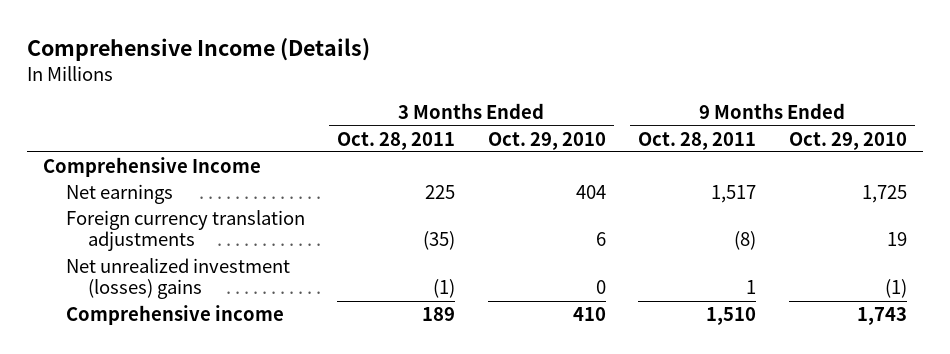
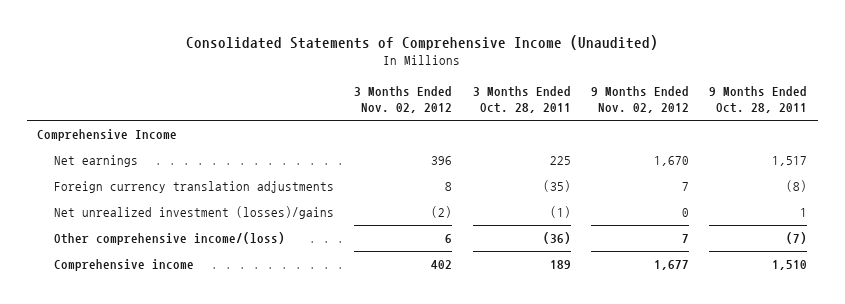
[26,37,370,61] Comprehensive Income (Details) -> [186,35,659,51] Consolidated Statements of Comprehensive Income (Unaudited)
[487,131,606,150] Oct. 29, 2010 -> none
[788,131,907,150] Oct. 29, 2010 -> none
none -> [354,85,453,114] 3 Months Ended Nov. 02, 2012
none -> [591,85,690,114] 9 Months Ended Nov. 02, 2012
[65,257,290,300] Net unrealized investment (losses) gains -> [54,206,335,220] Net unrealized investment (losses)/gains
none -> [54,232,286,246] Other comprehensive income/(loss)

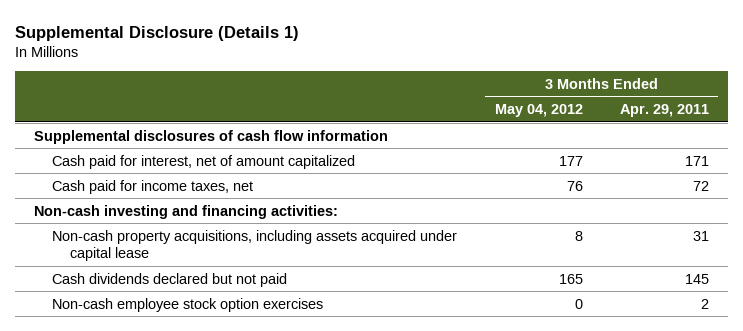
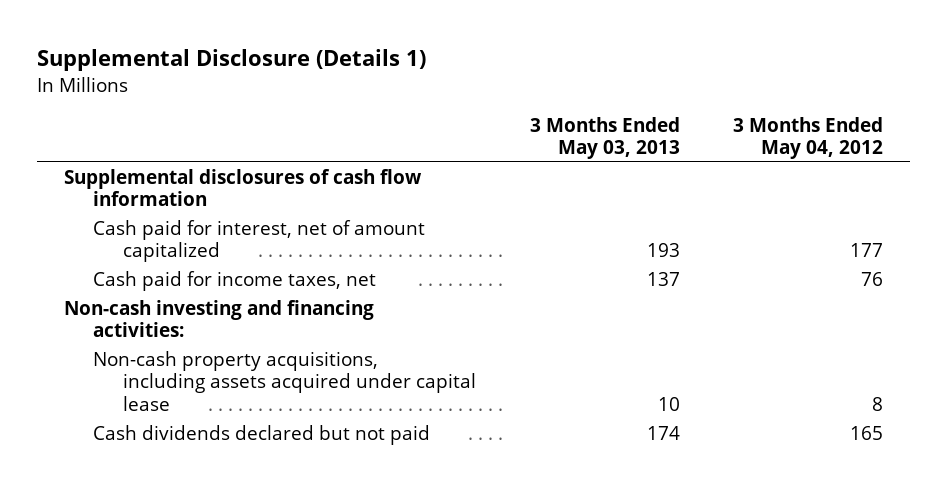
[619,104,709,118] Apr. 29, 2011 -> none
none -> [529,116,680,159] 3 Months Ended May 03, 2013
[52,297,324,312] Non-cash employee stock option exercises -> none

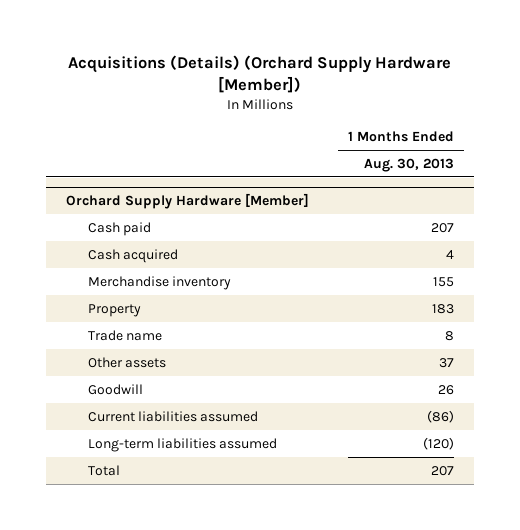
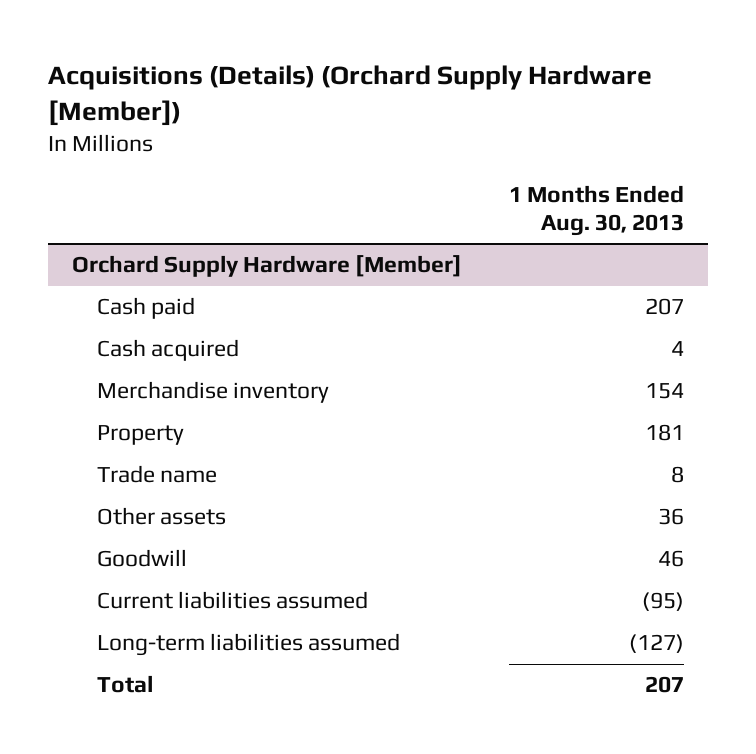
[433,276,455,287] 155 -> [645,383,685,400] 154
[432,303,455,314] 183 -> [645,424,685,442] 181
[439,357,455,368] 37 -> [658,508,685,526] 36
[438,384,455,395] 26 -> [658,550,685,568] 46
[427,409,455,423] (86) -> [642,592,685,612] (95)
[423,436,455,450] (120) -> [629,634,685,654] (127)

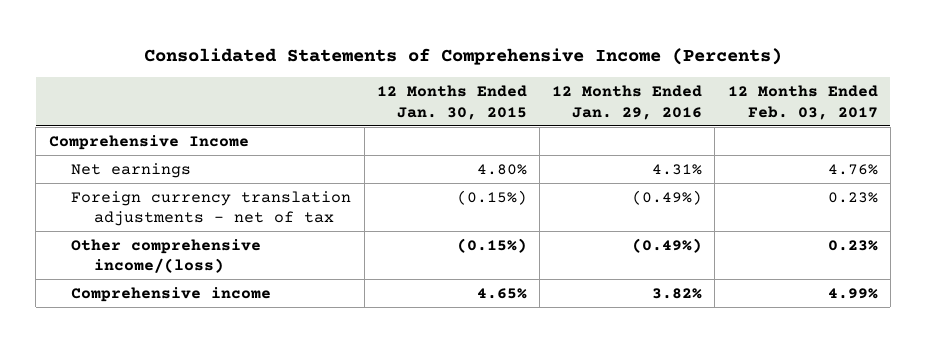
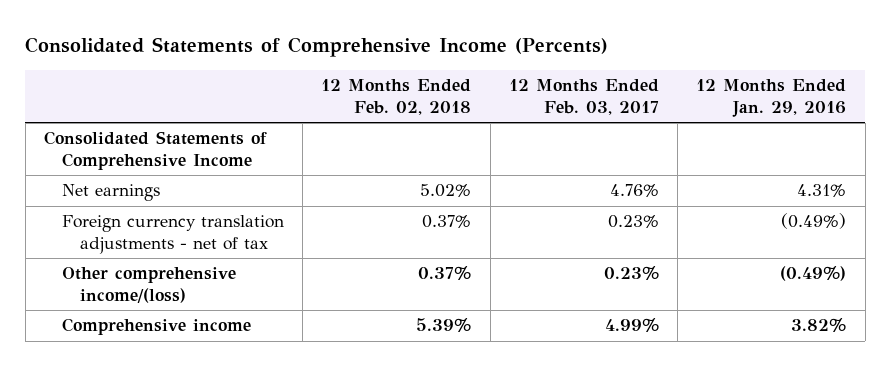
[376,85,527,120] 12 Months Ended Jan. 30, 2015 -> none
none -> [321,79,472,115] 12 Months Ended Feb. 02, 2018
[48,134,249,150] Comprehensive Income -> [43,131,267,171] Consolidated Statements of Comprehensive Income

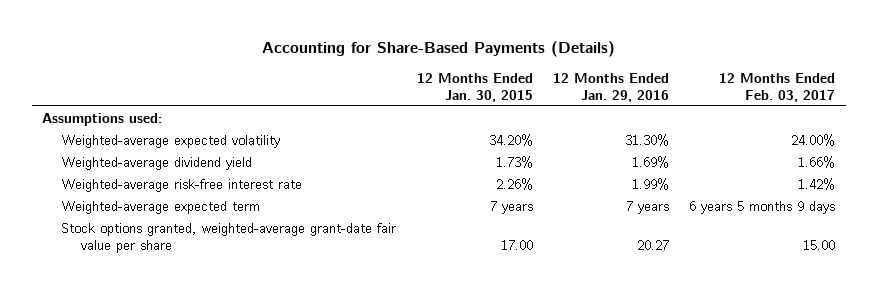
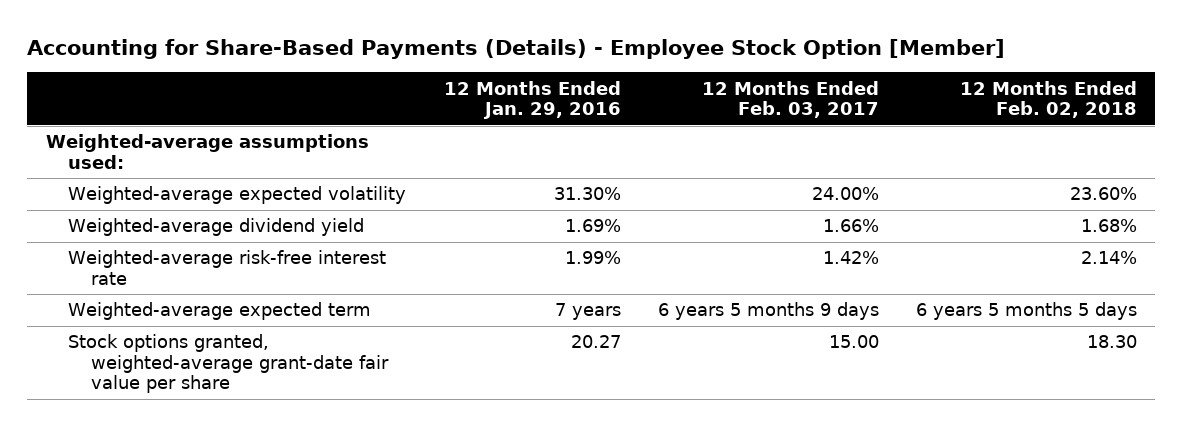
[261,41,615,58] Accounting for Share-Based Payments (Details) -> [27,38,1006,59] Accounting for Share-Based Payments (Details) - Employee Stock Option [Member]
[416,72,533,102] 12 Months Ended Jan. 30, 2015 -> none
none -> [959,80,1137,119] 12 Months Ended Feb. 02, 2018
[41,112,162,126] Assumptions used: -> [45,134,369,169] Weighted-average assumptions used:

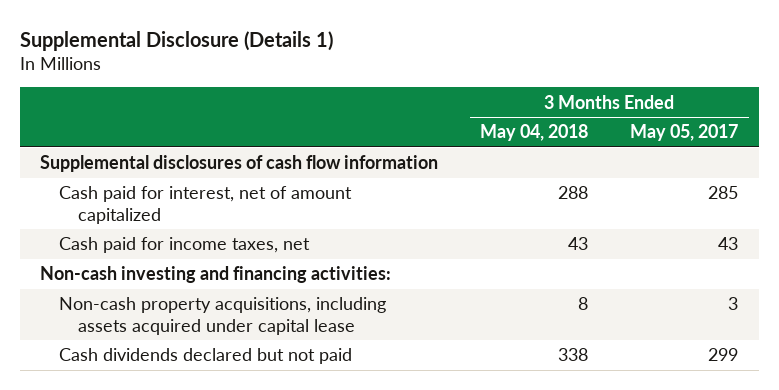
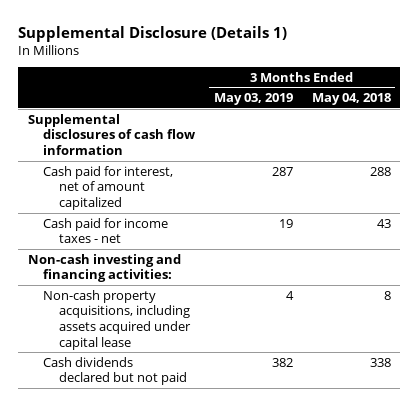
[630,124,739,142] May 05, 2017 -> none
none -> [213,93,293,106] May 03, 2019
[59,237,311,254] Cash paid for income taxes, net -> [43,217,169,244] Cash paid for income taxes - net

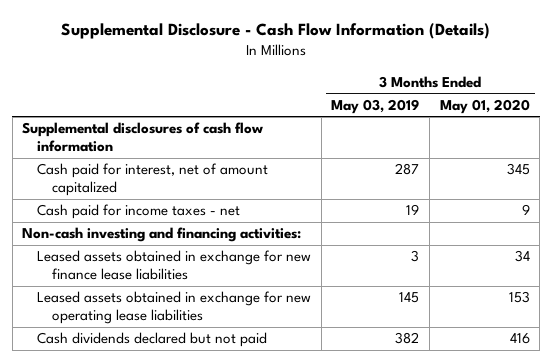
[18,25,288,42] Supplemental Disclosure (Details 1) -> [60,23,490,40] Supplemental Disclosure - Cash Flow Information (Details)
[311,93,391,106] May 04, 2018 -> none
none -> [439,98,530,114] May 01, 2020
[43,289,191,350] Non-cash property acquisitions, including assets acquired under capital lease -> none
none -> [36,250,311,281] Leased assets obtained in exchange for new finance lease liabilities
none -> [36,291,311,325] Leased assets obtained in exchange for new operating lease liabilities

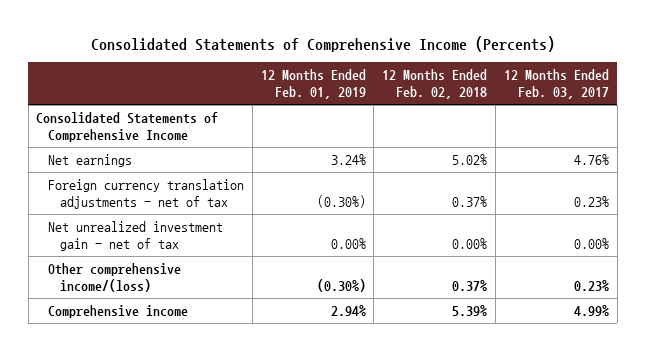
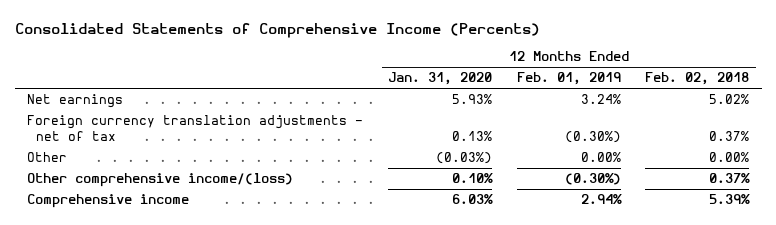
[503,68,609,99] 12 Months Ended Feb. 03, 2017 -> none
none -> [387,72,492,86] Jan. 31, 2020
[36,111,219,142] Consolidated Statements of Comprehensive Income -> none
[47,220,223,251] Net unrealized investment gain - net of tax -> none
none -> [26,152,67,163] Other

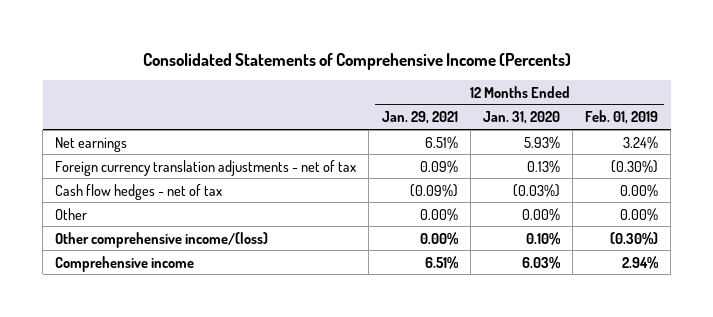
[645,72,750,86] Feb. 02, 2018 -> none
none -> [381,111,458,125] Jan. 29, 2021
none -> [55,183,223,200] Cash flow hedges - net of tax
[435,152,492,165] (0.03%) -> [521,207,560,221] 0.00%

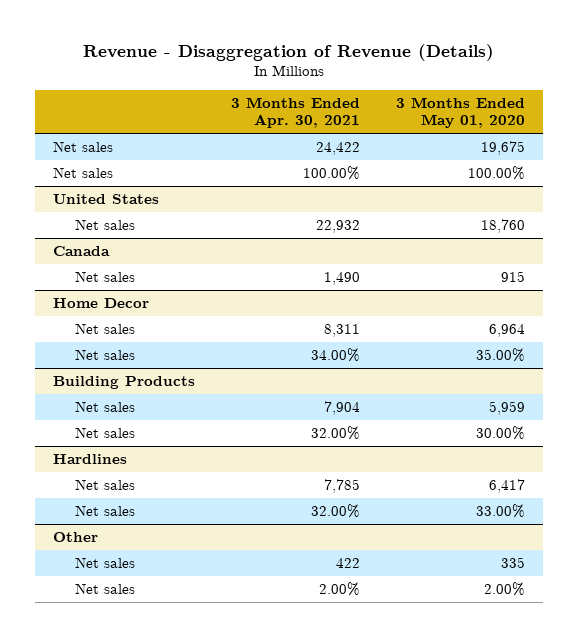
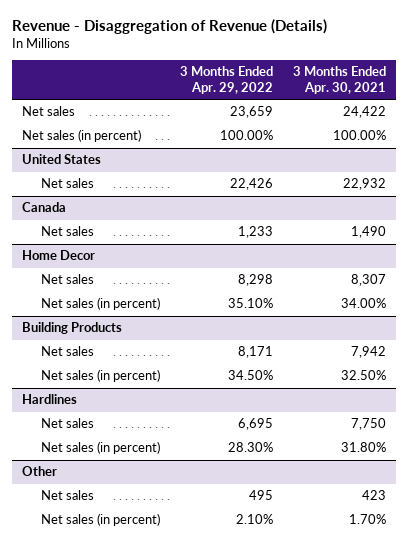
[395,97,525,129] 3 Months Ended May 01, 2020 -> none
none -> [180,66,274,94] 3 Months Ended Apr. 29, 2022
[52,166,113,178] Net sales -> [21,129,141,143] Net sales (in percent)
[323,323,360,337] 8,311 -> [351,274,387,287] 8,307
[74,348,135,360] Net sales -> [41,297,161,311] Net sales (in percent)
[323,400,360,415] 7,904 -> [351,346,387,359] 7,942
[74,426,135,438] Net sales -> [41,369,161,383] Net sales (in percent)
[310,425,360,440] 32.00% -> [341,370,387,381] 32.50%
[323,478,360,493] 7,785 -> [351,418,387,431] 7,750
[74,504,135,516] Net sales -> [41,441,161,455] Net sales (in percent)
[310,503,360,518] 32.00% -> [341,442,387,453] 31.80%
[335,557,360,568] 422 -> [362,490,387,501] 423
[74,582,135,594] Net sales -> [41,513,161,527] Net sales (in percent)
[318,581,360,596] 2.00% -> [349,514,387,525] 1.70%

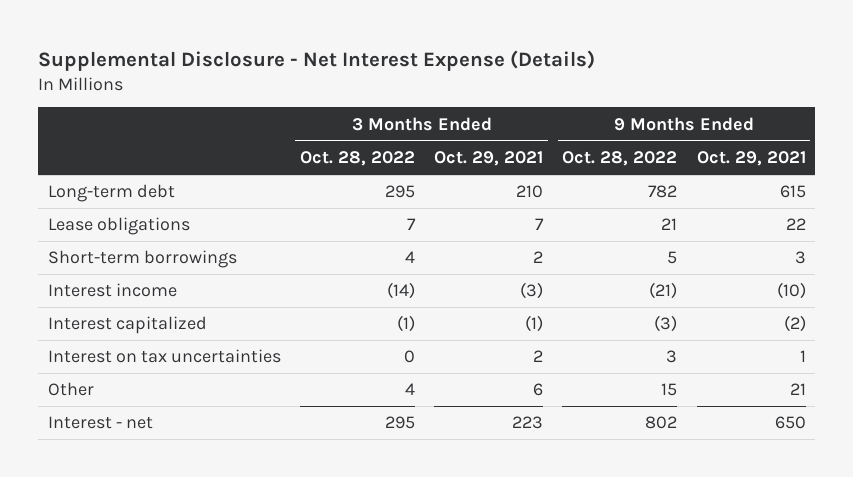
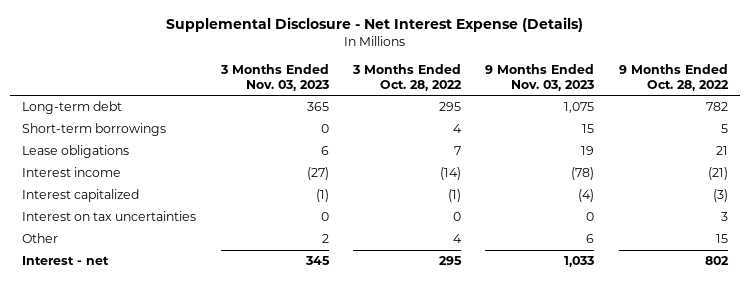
[434,150,544,166] Oct. 29, 2021 -> none
[696,150,806,166] Oct. 29, 2021 -> none
none -> [219,63,329,91] 3 Months Ended Nov. 03, 2023
none -> [485,63,595,91] 9 Months Ended Nov. 03, 2023
[47,217,190,236] Lease obligations -> [22,145,130,159] Lease obligations

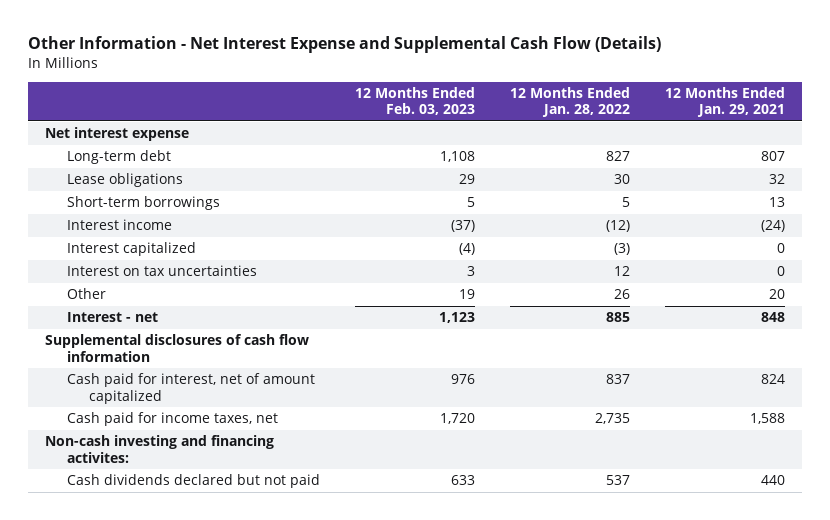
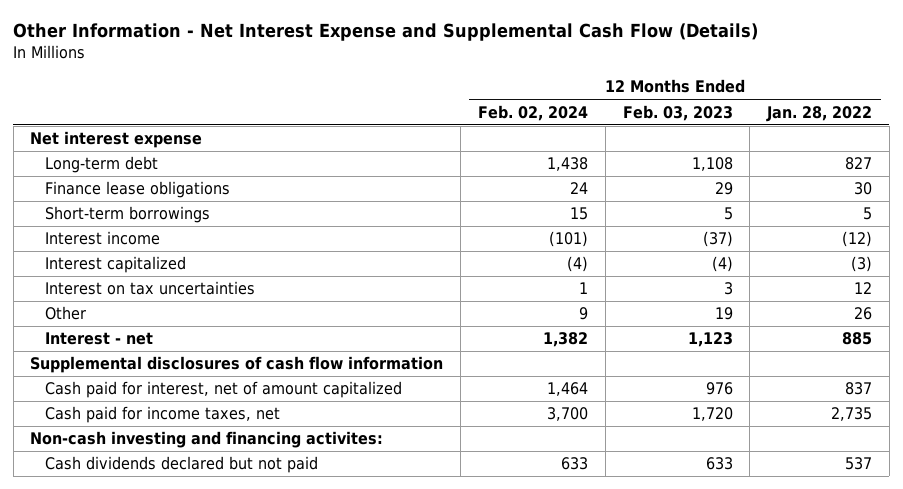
[664,86,785,118] 12 Months Ended Jan. 29, 2021 -> none
none -> [477,104,588,121] Feb. 02, 2024
[67,173,184,188] Lease obligations -> [44,181,230,199] Finance lease obligations

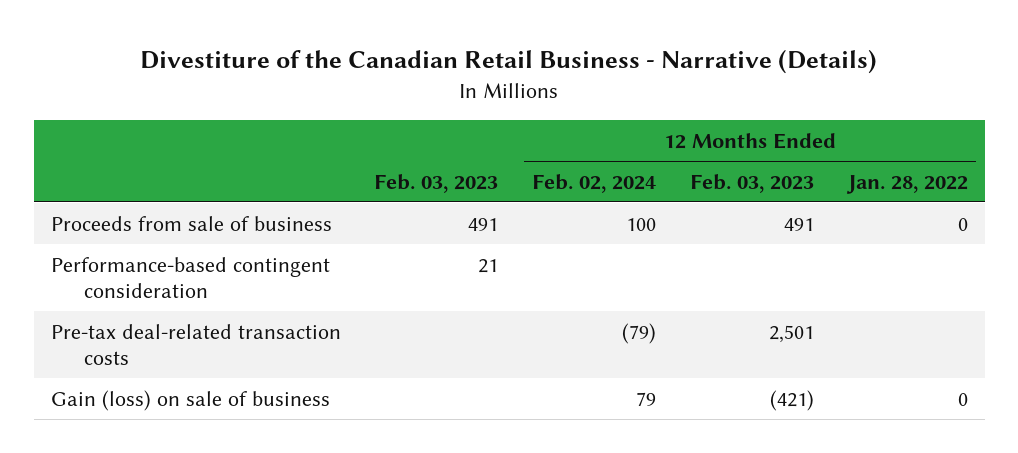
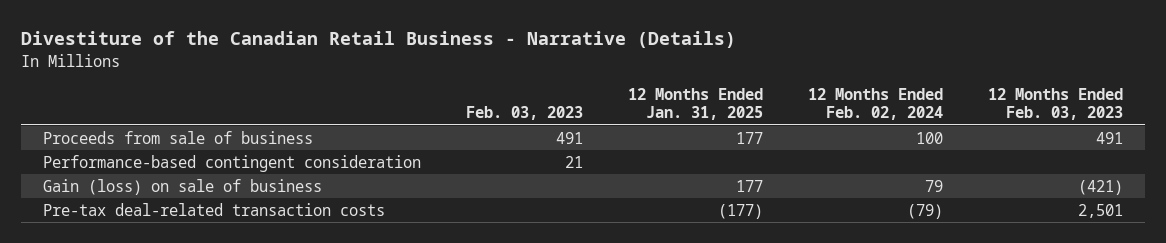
[845,174,968,194] Jan. 28, 2022 -> none
none -> [628,88,764,121] 12 Months Ended Jan. 31, 2025
[50,323,341,365] Pre-tax deal-related transaction costs -> [43,202,386,216] Pre-tax deal-related transaction costs

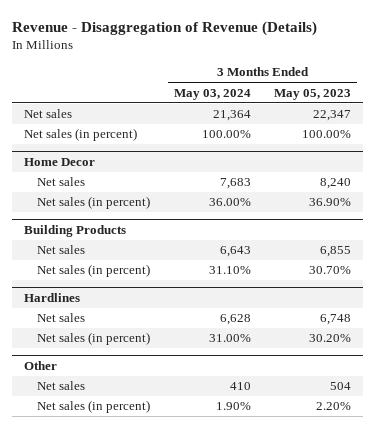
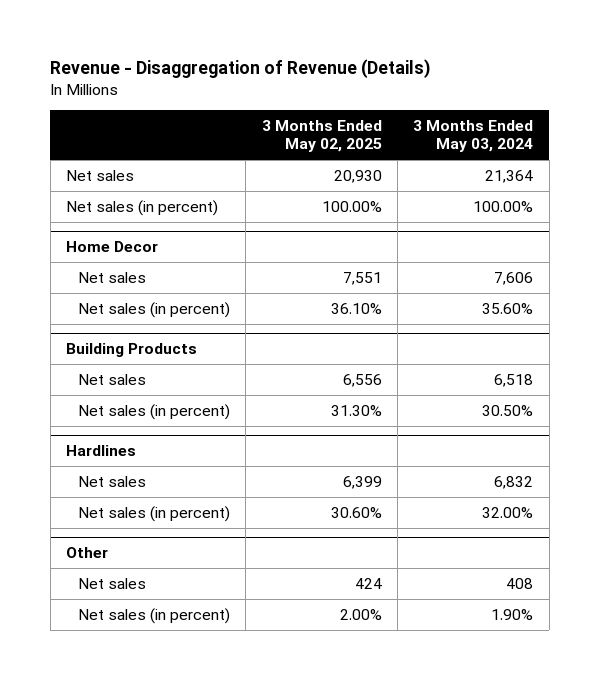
[274,88,352,100] May 05, 2023 -> none
none -> [261,119,382,153] 3 Months Ended May 02, 2025
[219,178,251,190] 7,683 -> [494,271,534,285] 7,606
[208,198,251,207] 36.00% -> [482,302,534,314] 35.60%
[219,246,251,258] 6,643 -> [494,373,534,387] 6,518
[208,266,251,275] 31.10% -> [482,404,534,416] 30.50%
[219,314,251,326] 6,628 -> [494,475,534,489] 6,832
[208,334,251,343] 31.00% -> [482,506,534,518] 32.00%
[229,382,251,391] 410 -> [506,577,534,589] 408

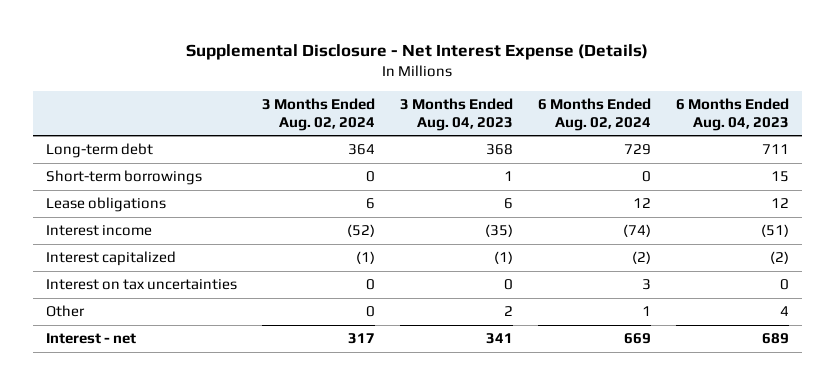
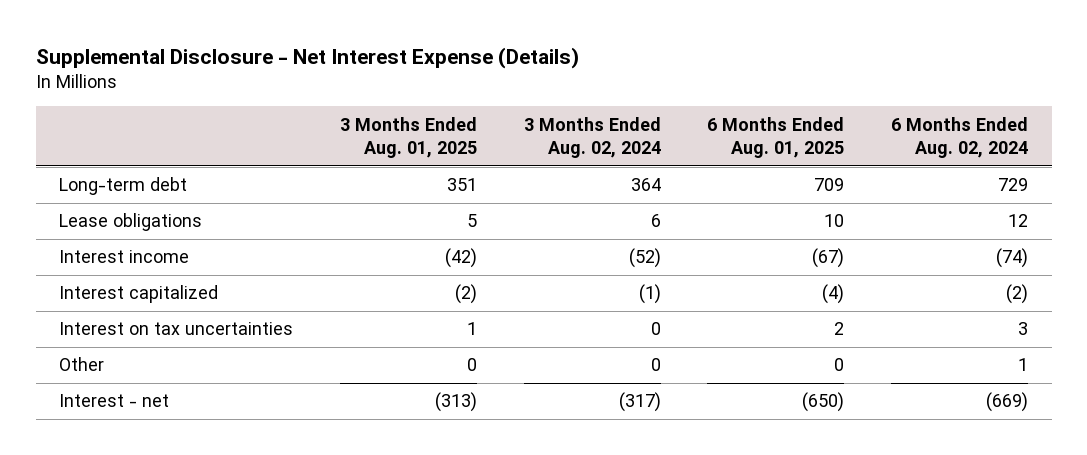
[399,97,513,131] 3 Months Ended Aug. 04, 2023 -> none
[676,97,790,131] 6 Months Ended Aug. 04, 2023 -> none
none -> [339,116,477,159] 3 Months Ended Aug. 01, 2025
none -> [707,116,845,159] 6 Months Ended Aug. 01, 2025
[45,170,202,186] Short-term borrowings -> none
[347,333,375,345] 317 -> [618,392,661,413] (317)
[624,333,652,345] 669 -> [986,392,1029,413] (669)

